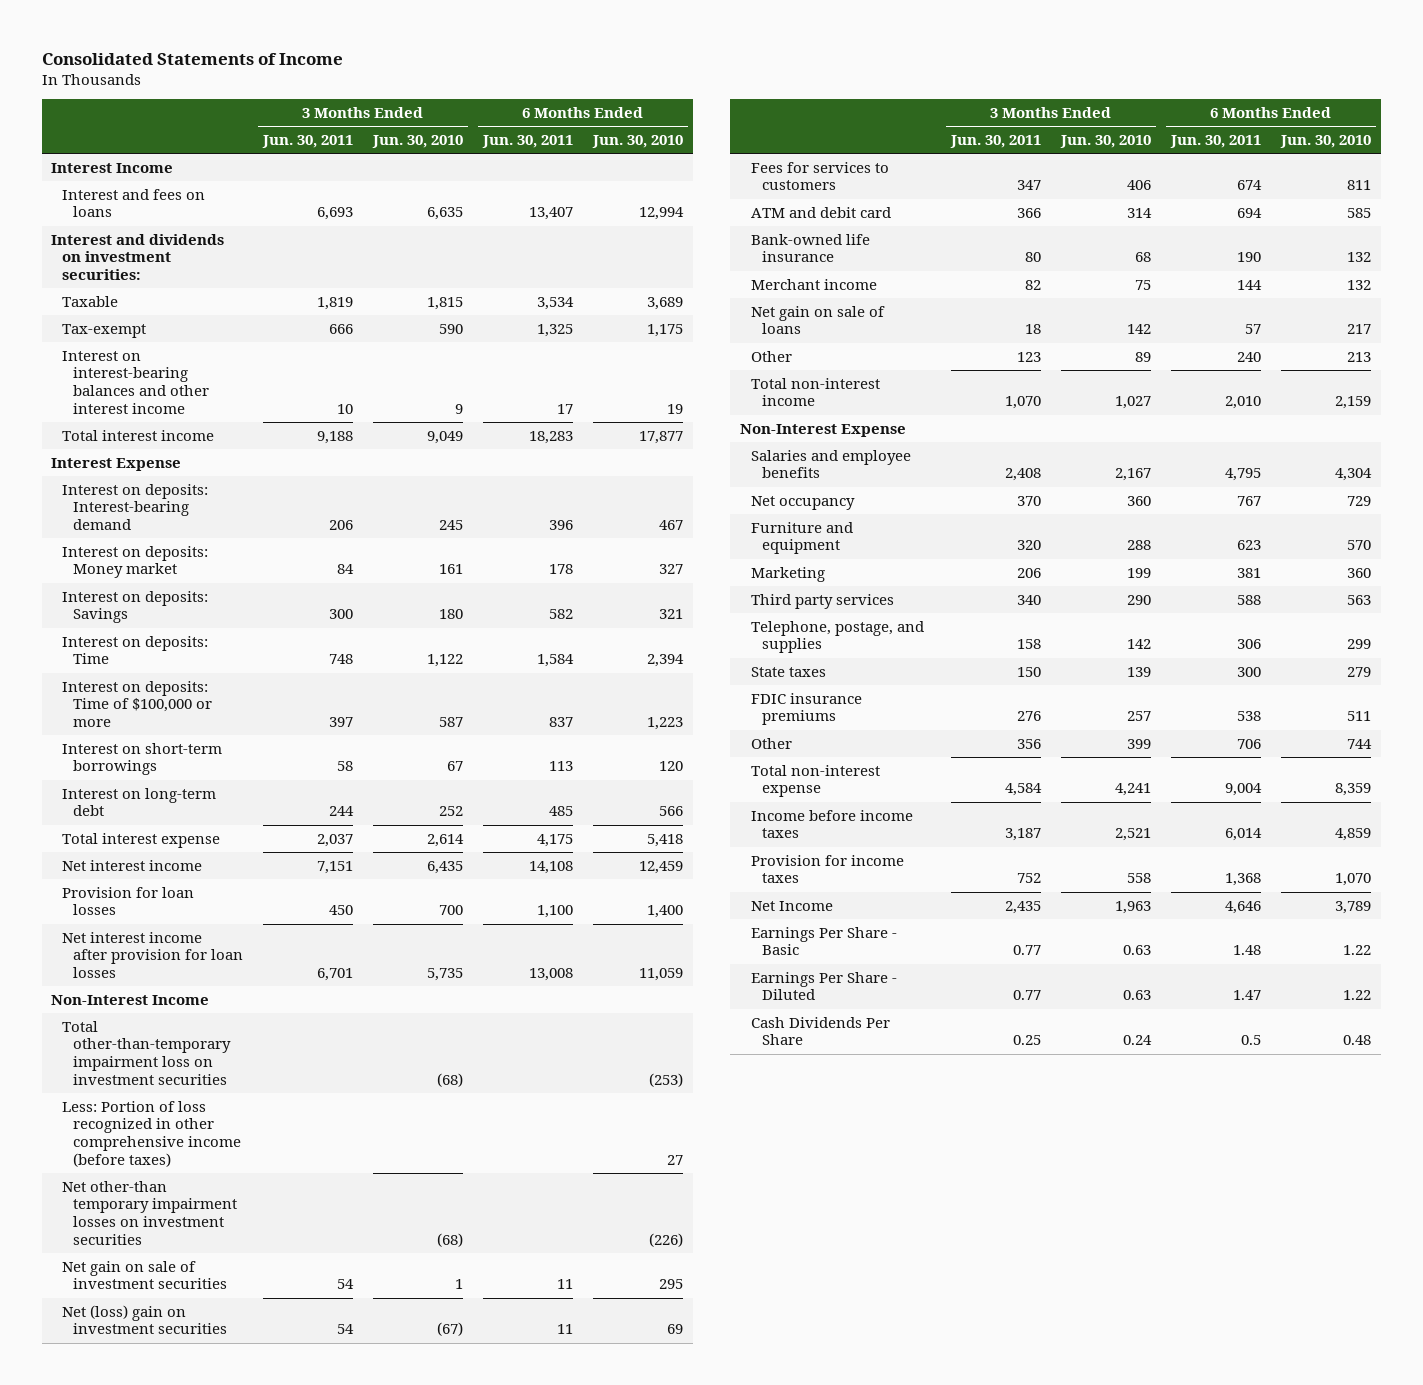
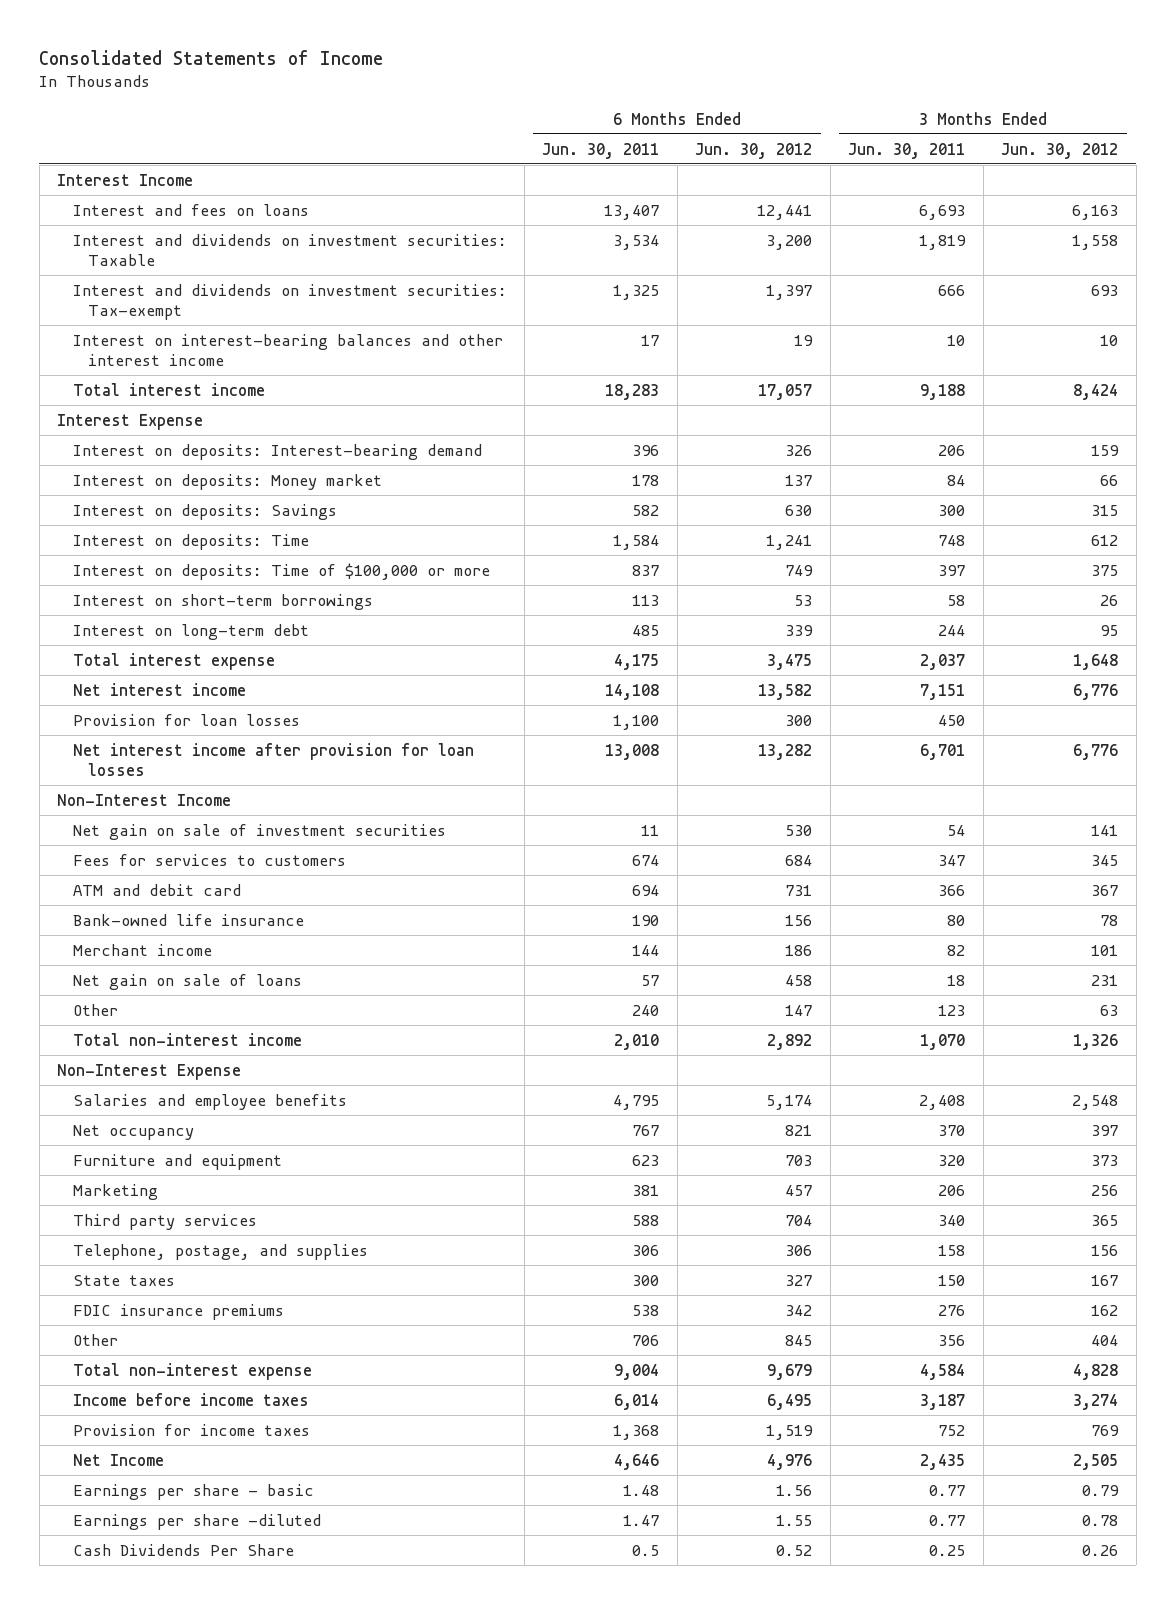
[372,134,464,148] Jun. 30, 2010 -> none
[591,134,683,148] Jun. 30, 2010 -> none
none -> [695,142,813,159] Jun. 30, 2012
none -> [1001,142,1119,159] Jun. 30, 2012
[51,233,225,281] Interest and dividends on investment securities: -> none
[62,295,119,307] Taxable -> [72,233,507,266] Interest and dividends on investment securities: Taxable
[62,323,147,338] Tax-exempt -> [72,283,507,320] Interest and dividends on investment securities: Tax-exempt
[62,1020,232,1085] Total other-than-temporary impairment loss on investment securities -> none
[62,1100,242,1167] Less: Portion of loss recognized in other comprehensive income (before taxes) -> none
[62,1180,238,1245] Net other-than temporary impairment losses on investment securities -> none
[62,1304,228,1335] Net (loss) gain on investment securities -> none
[750,926,897,956] Earnings Per Share - Basic -> [72,1483,314,1500] Earnings per share - basic
[750,971,897,1001] Earnings Per Share - Diluted -> [72,1513,321,1530] Earnings per share -diluted

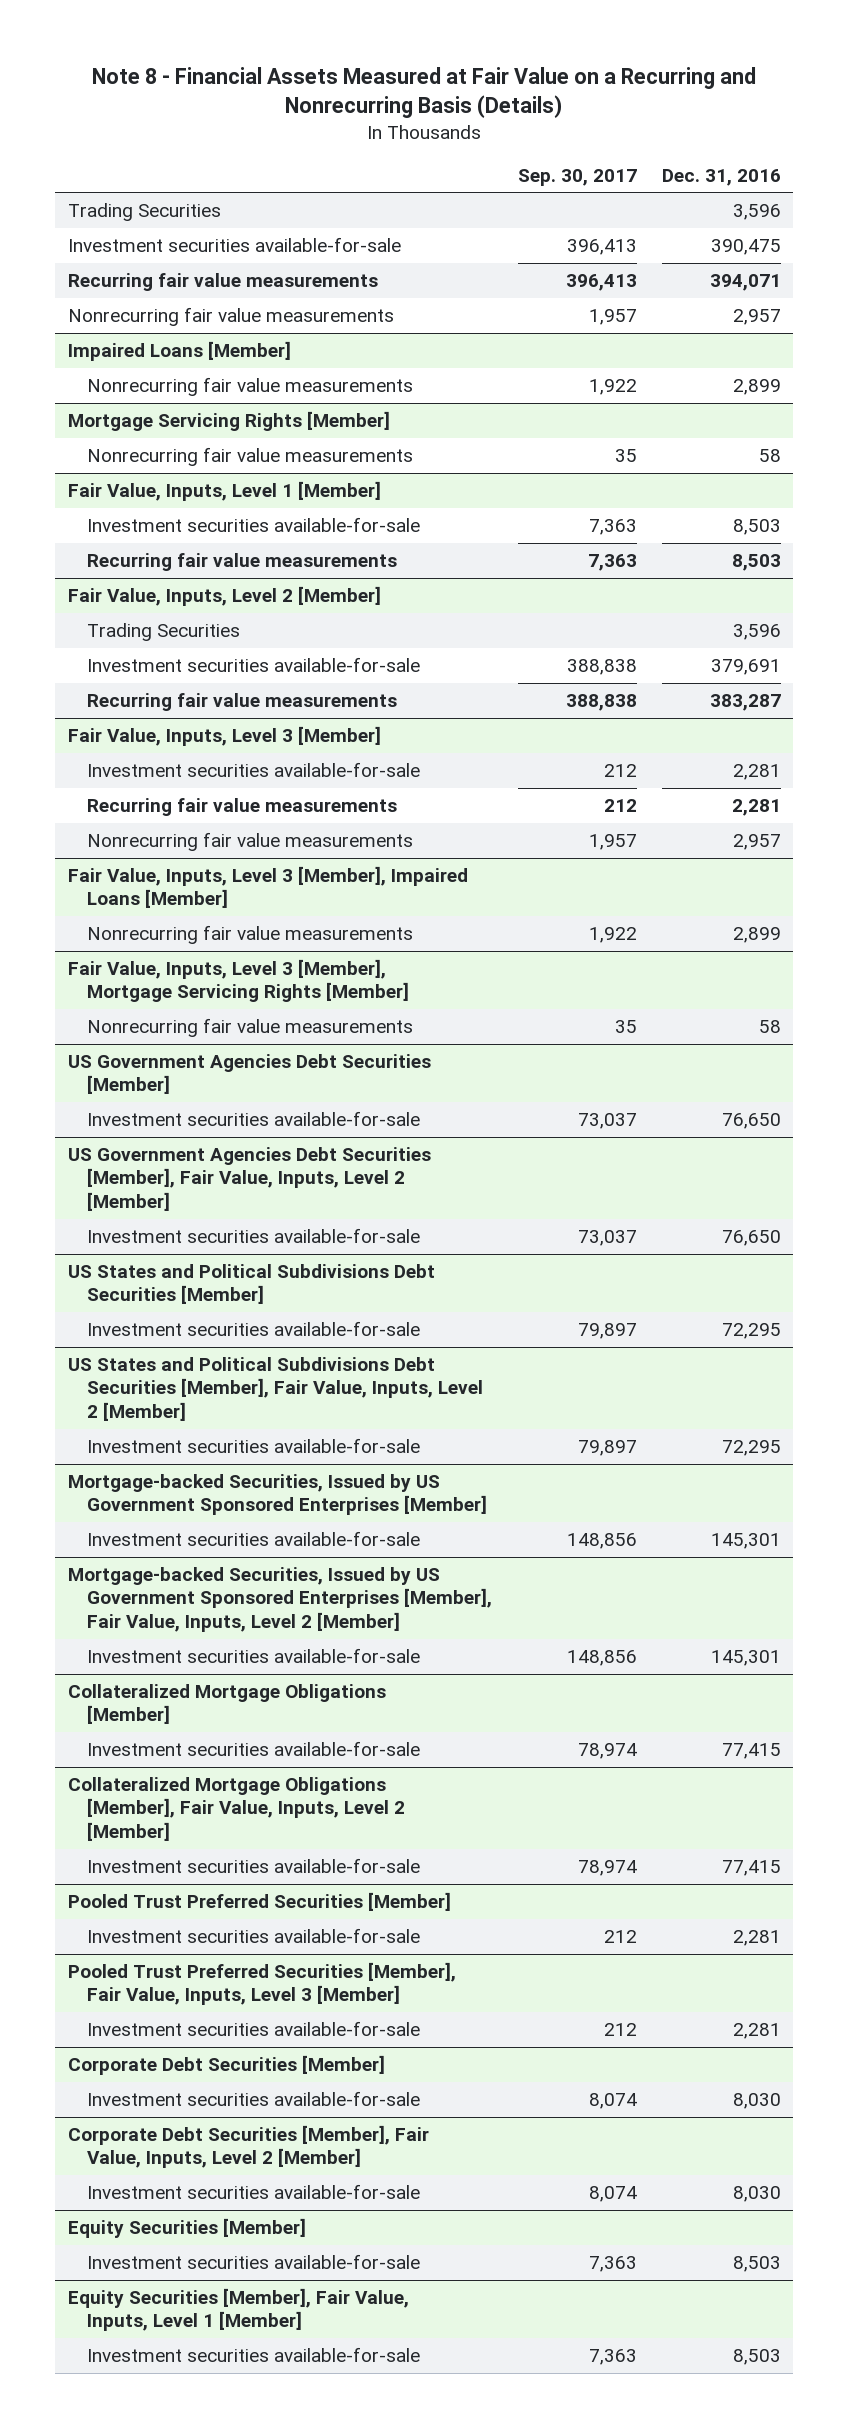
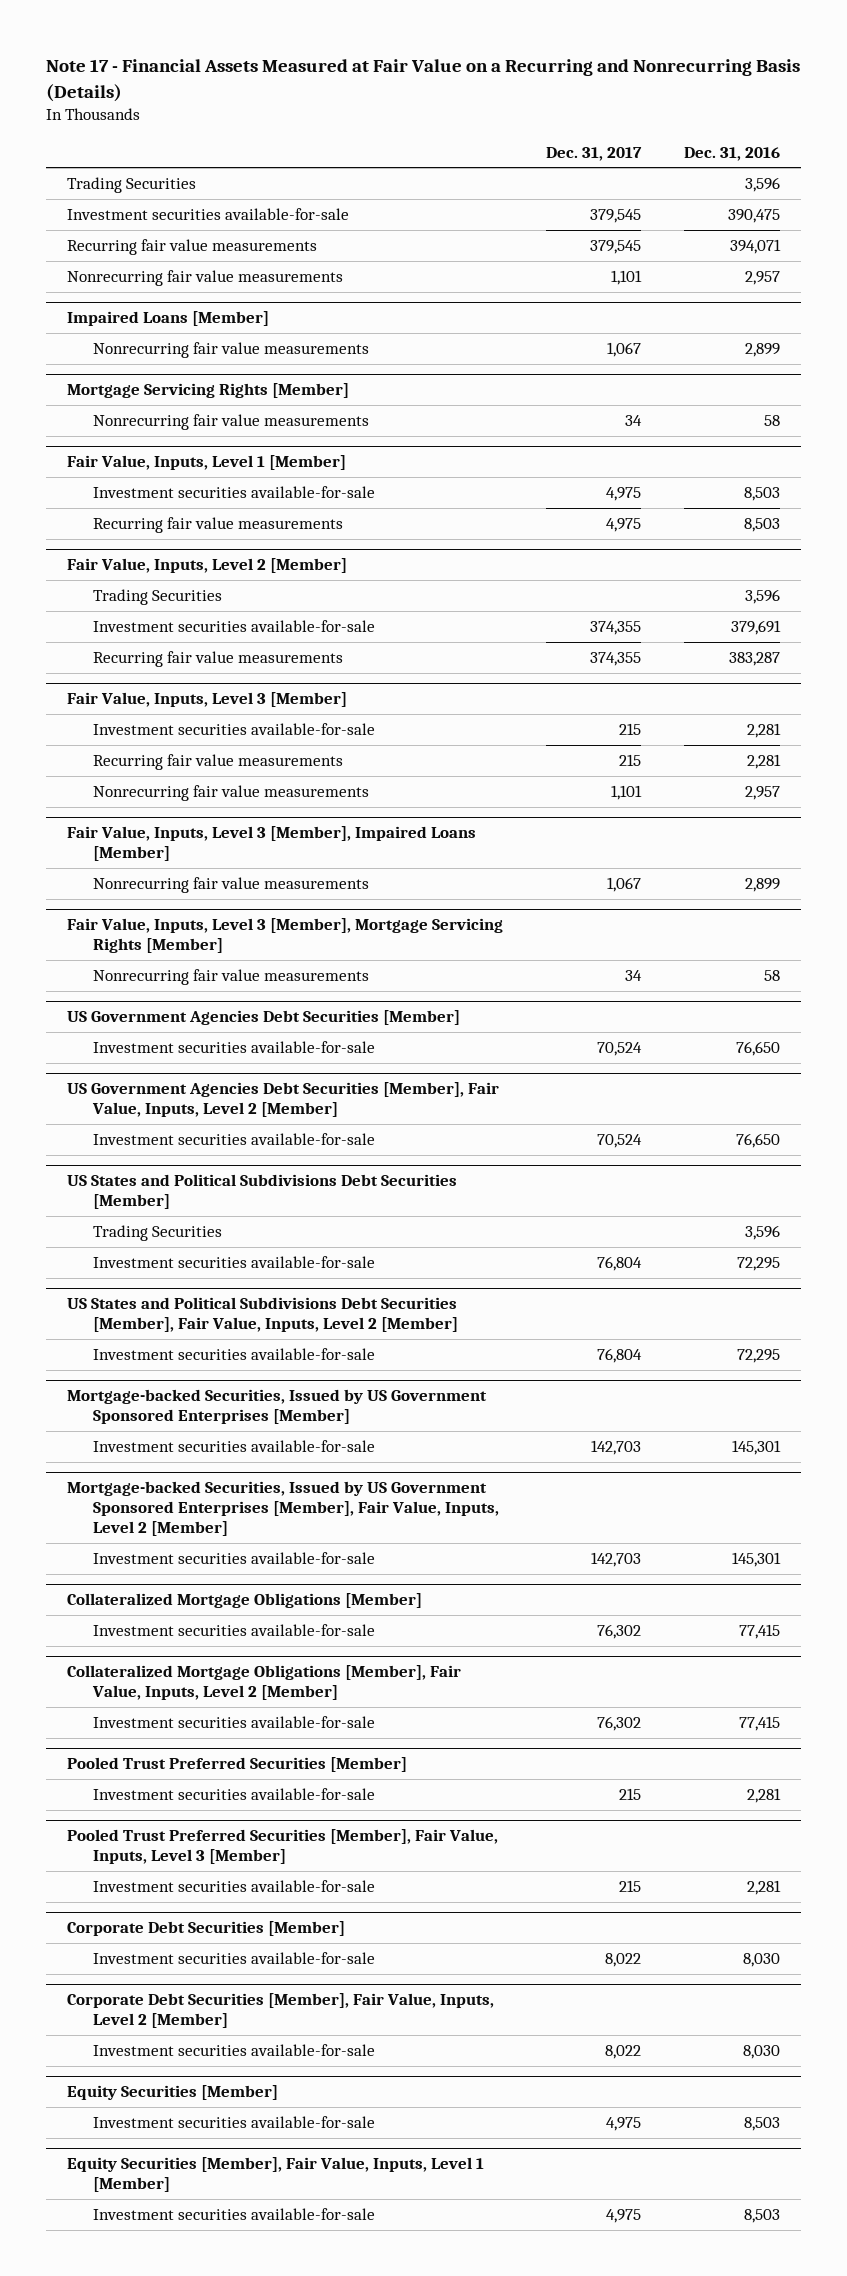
[92,67,757,119] Note 8 - Financial Assets Measured at Fair Value on a Recurring and Nonrecurring Basis (Details) -> [46,58,801,102] Note 17 - Financial Assets Measured at Fair Value on a Recurring and Nonrecurring Basis (Details)
[517,168,637,186] Sep. 30, 2017 -> none
none -> [546,146,643,161] Dec. 31, 2017
none -> [93,1224,223,1241] Trading Securities

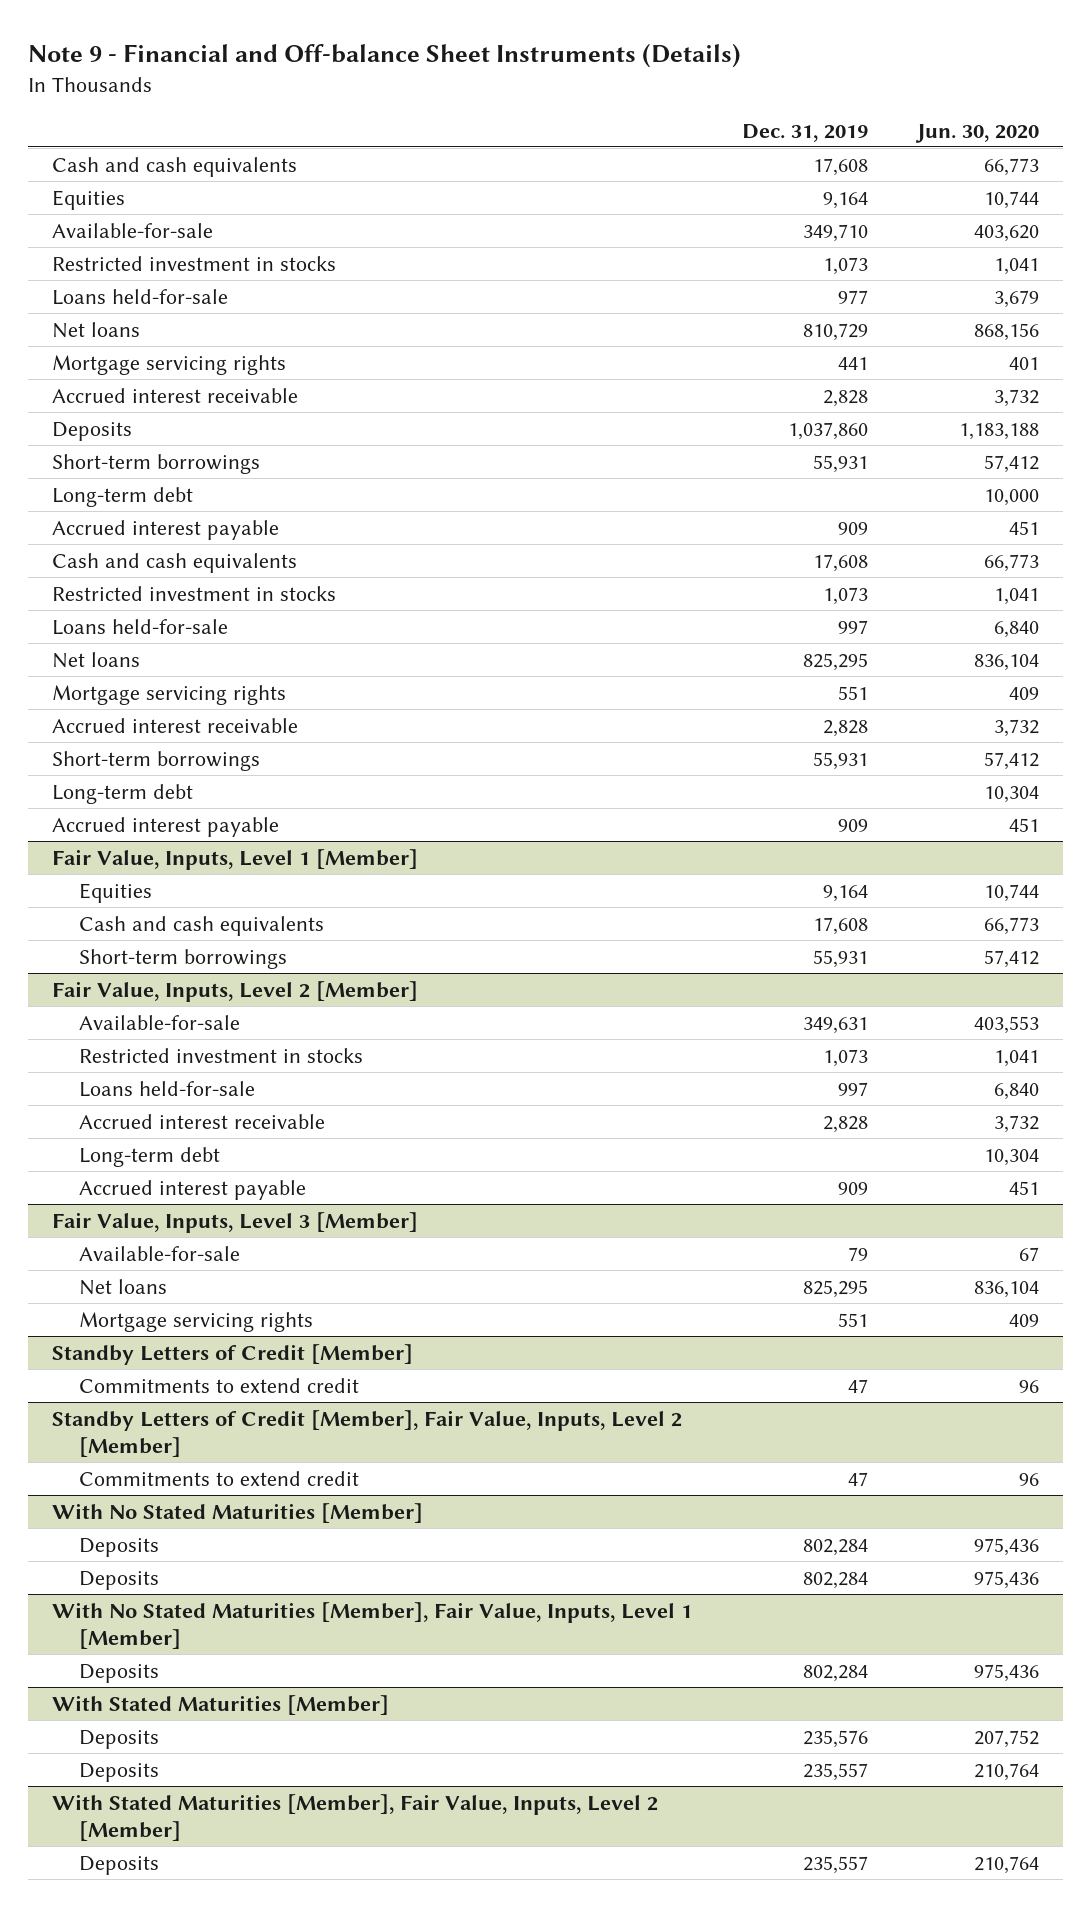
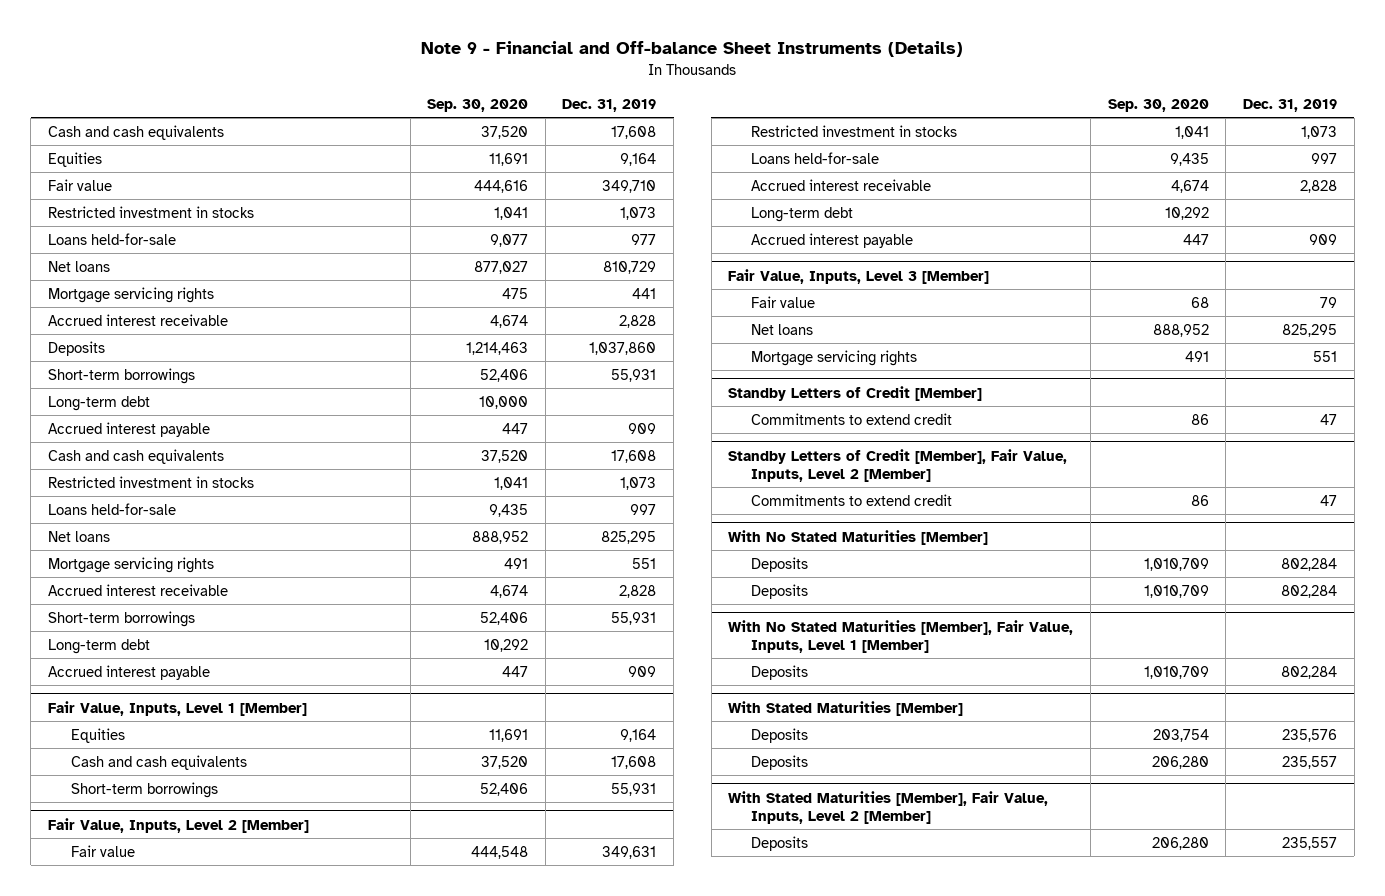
[914,123,1039,143] Jun. 30, 2020 -> none
none -> [427,98,529,112] Sep. 30, 2020
[52,222,214,238] Available-for-sale -> [47,178,112,191] Fair value
[79,1014,241,1030] Available-for-sale -> [70,844,135,857] Fair value
[79,1245,241,1261] Available-for-sale -> [751,295,816,308] Fair value

